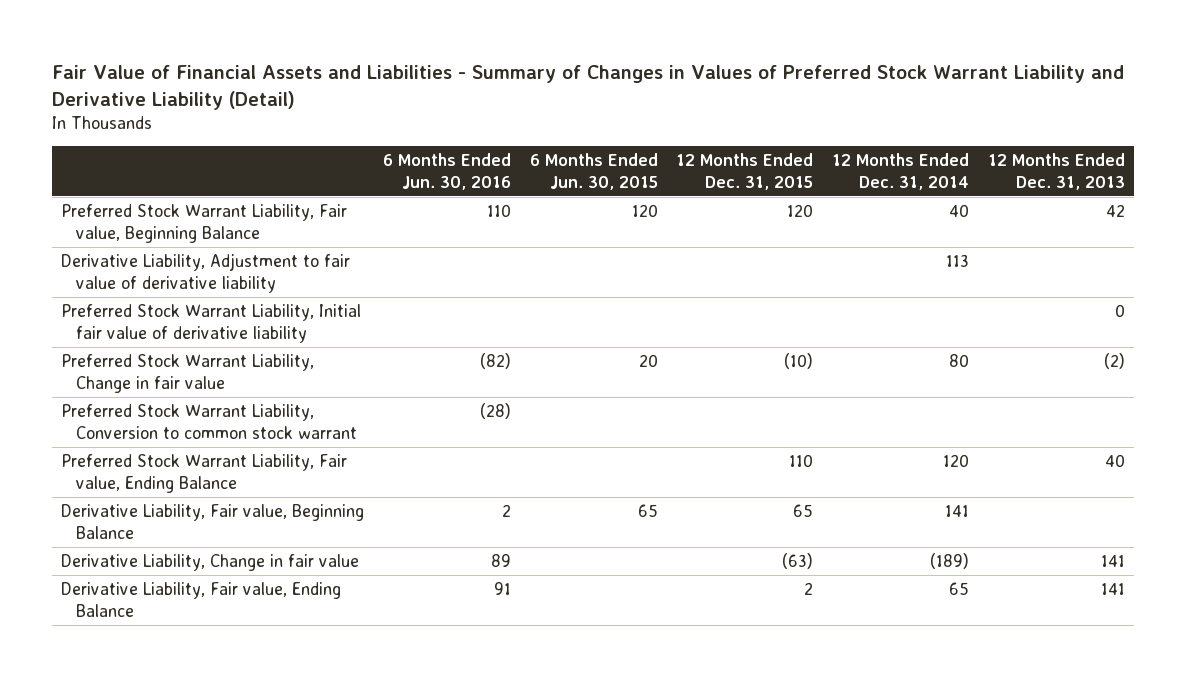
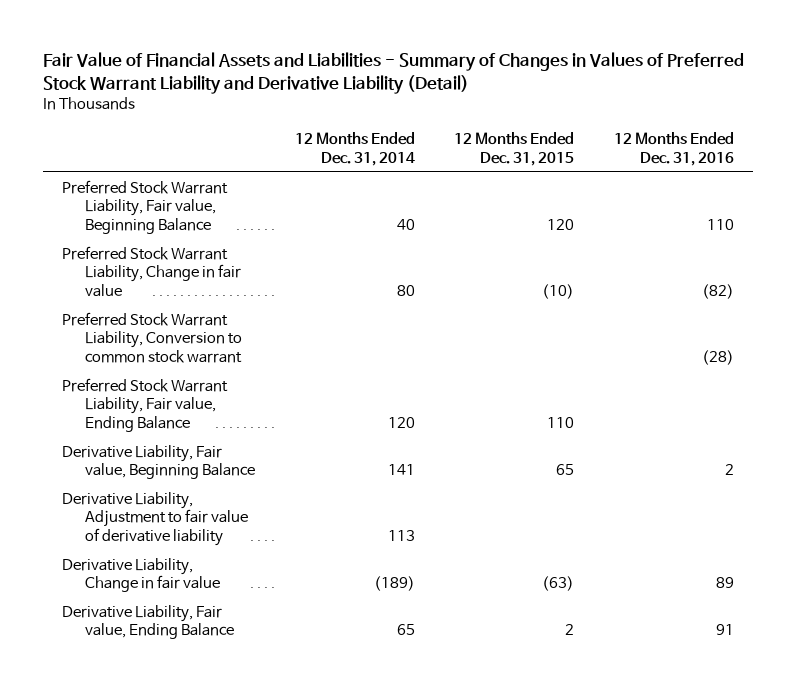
[382,152,511,190] 6 Months Ended Jun. 30, 2016 -> none
[529,152,658,190] 6 Months Ended Jun. 30, 2015 -> none
[987,152,1125,190] 12 Months Ended Dec. 31, 2013 -> none
none -> [613,131,734,166] 12 Months Ended Dec. 31, 2016
[61,303,362,343] Preferred Stock Warrant Liability, Initial fair value of derivative liability -> none
[61,252,351,293] Derivative Liability, Adjustment to fair value of derivative liability -> [62,491,249,547] Derivative Liability, Adjustment to fair value of derivative liability

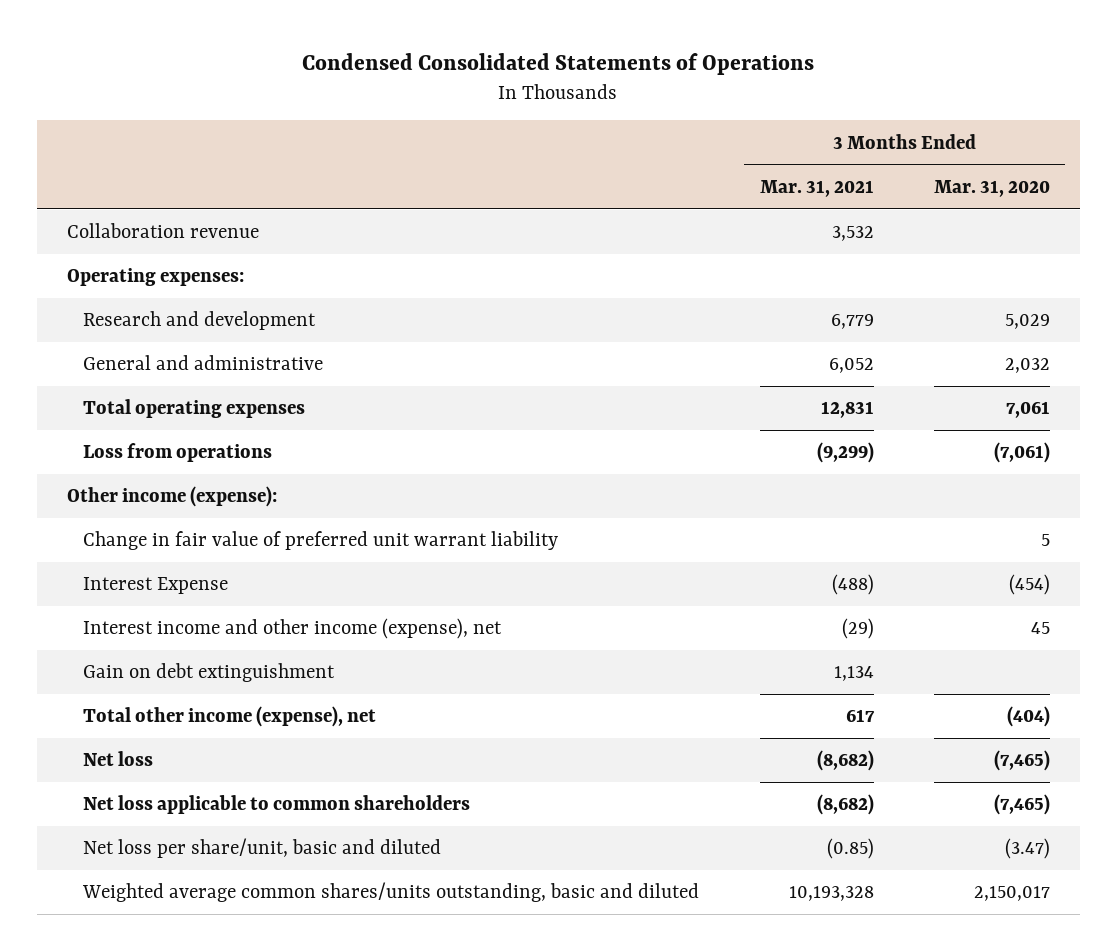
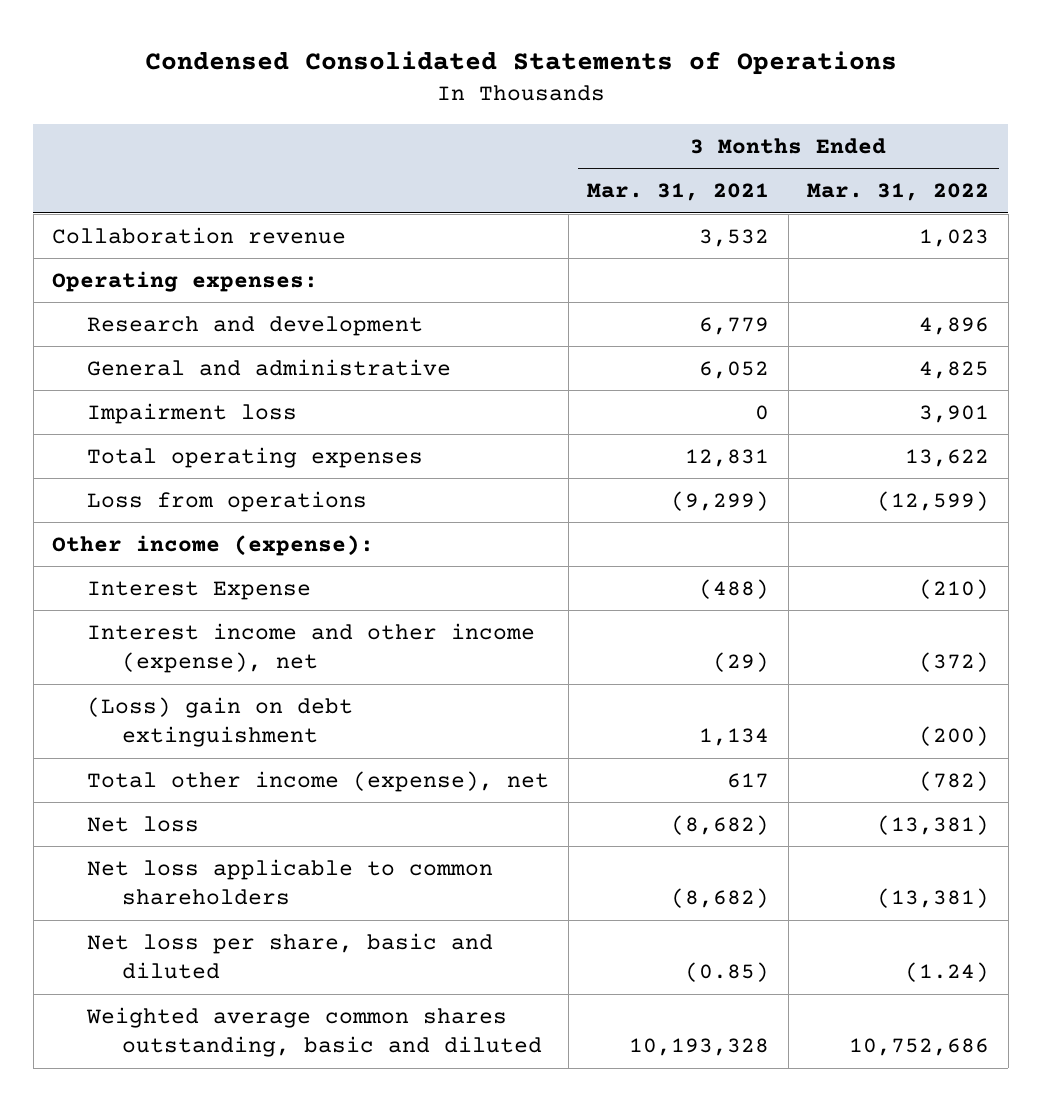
[933,179,1050,197] Mar. 31, 2020 -> none
none -> [807,183,990,202] Mar. 31, 2022
none -> [86,402,297,424] Impairment loss
[83,531,559,551] Change in fair value of preferred unit warrant liability -> none
[83,663,336,683] Gain on debt extinguishment -> [86,696,353,748] (Loss) gain on debt extinguishment
[83,838,442,859] Net loss per share/unit, basic and diluted -> [86,932,493,980] Net loss per share, basic and diluted
[82,882,700,903] Weighted average common shares/units outstanding, basic and diluted -> [85,1006,542,1058] Weighted average common shares outstanding, basic and diluted

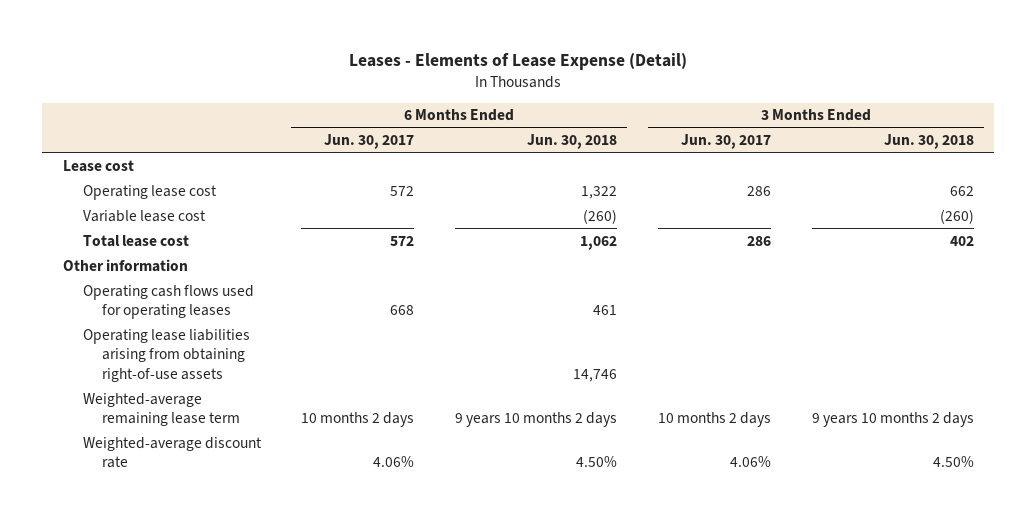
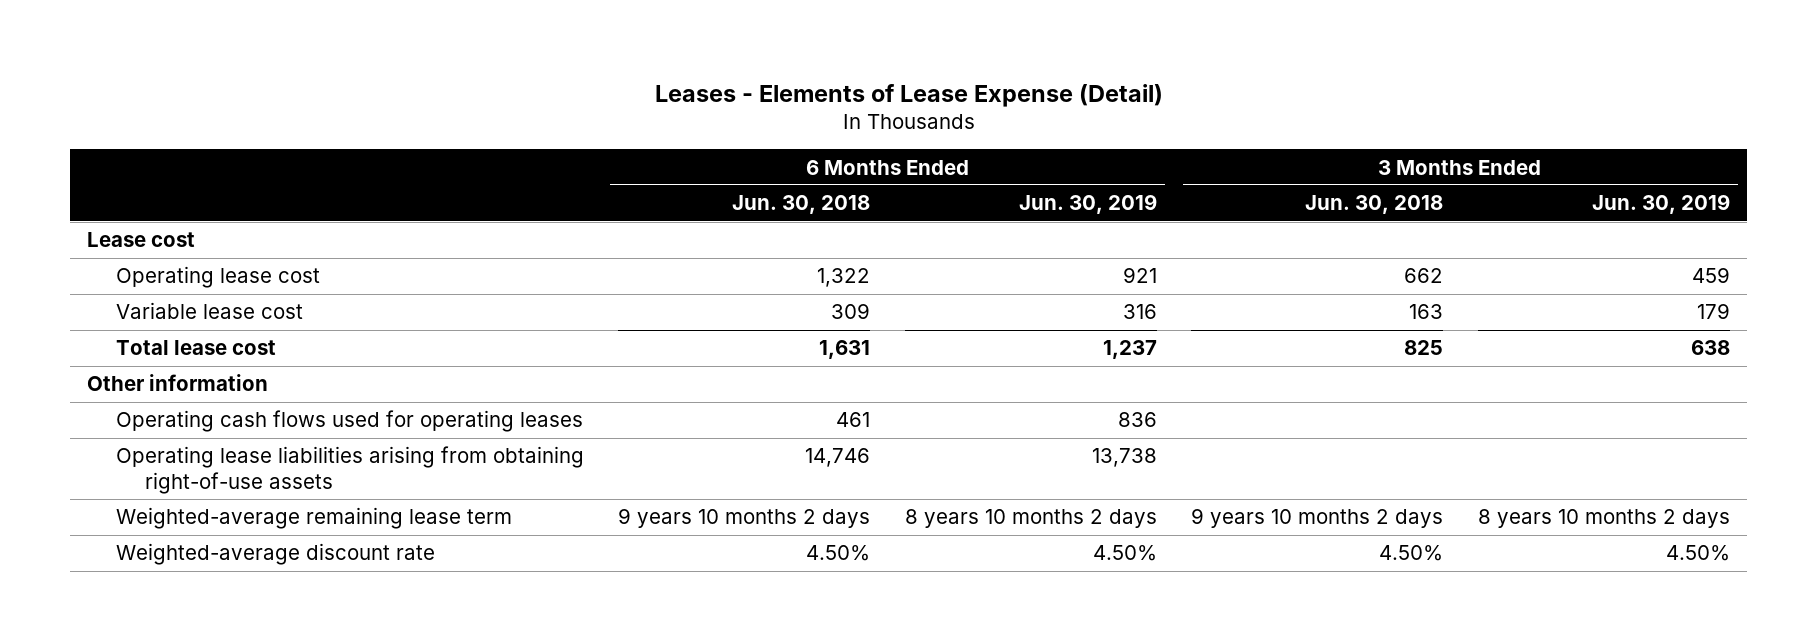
[324,133,415,149] Jun. 30, 2017 -> none
[680,133,771,149] Jun. 30, 2017 -> none
none -> [1018,194,1157,215] Jun. 30, 2019
none -> [1591,194,1730,215] Jun. 30, 2019
[583,208,618,224] (260) -> [831,303,871,320] 309
[939,208,974,224] (260) -> [1409,304,1444,320] 163
[580,235,618,250] 1,062 -> [819,340,871,360] 1,631
[949,235,974,246] 402 -> [1404,340,1444,356] 825

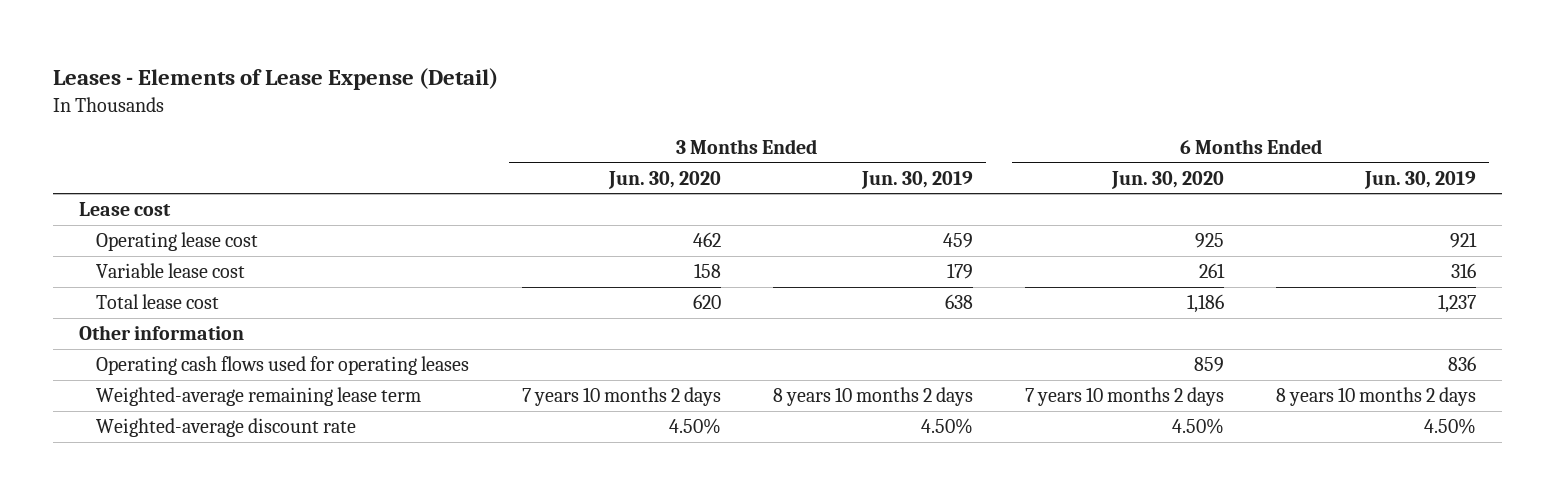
[732,195,871,215] Jun. 30, 2018 -> none
[1305,195,1444,215] Jun. 30, 2018 -> none
none -> [607,170,721,189] Jun. 30, 2020
none -> [1111,170,1225,189] Jun. 30, 2020
[116,446,585,494] Operating lease liabilities arising from obtaining right-of-use assets -> none

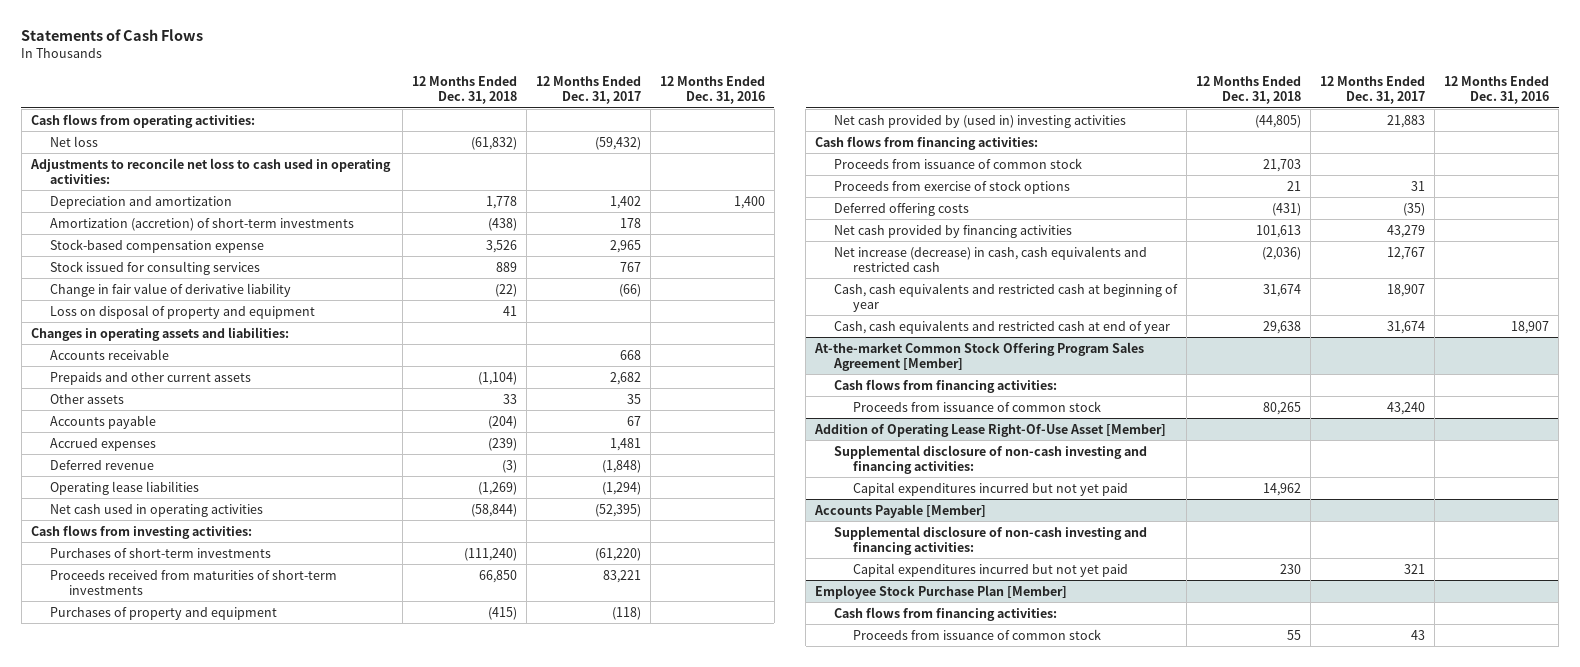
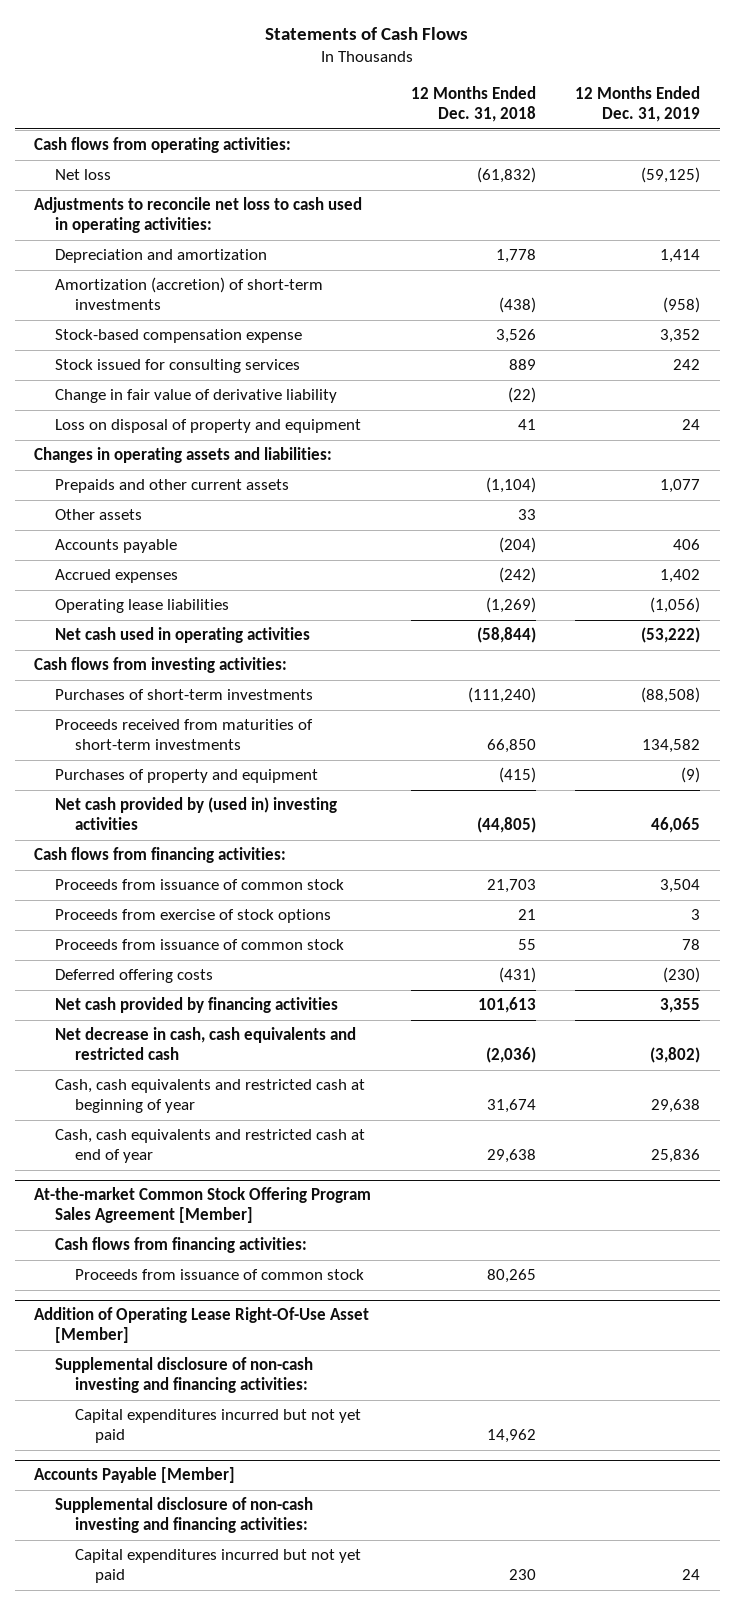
[535,76,641,105] 12 Months Ended Dec. 31, 2017 -> none
[659,76,765,105] 12 Months Ended Dec. 31, 2016 -> none
none -> [575,86,701,123] 12 Months Ended Dec. 31, 2019
[49,348,169,360] Accounts receivable -> none
[49,459,154,470] Deferred revenue -> none
[487,437,517,451] (239) -> [498,567,536,584] (242)
none -> [54,939,344,951] Proceeds from issuance of common stock
[834,245,1148,272] Net increase (decrease) in cash, cash equivalents and restricted cash -> [54,1027,356,1061] Net decrease in cash, cash equivalents and restricted cash
[815,584,1068,599] Employee Stock Purchase Plan [Member] -> none
[834,606,1058,621] Cash flows from financing activities: -> none
[853,628,1102,640] Proceeds from issuance of common stock -> none

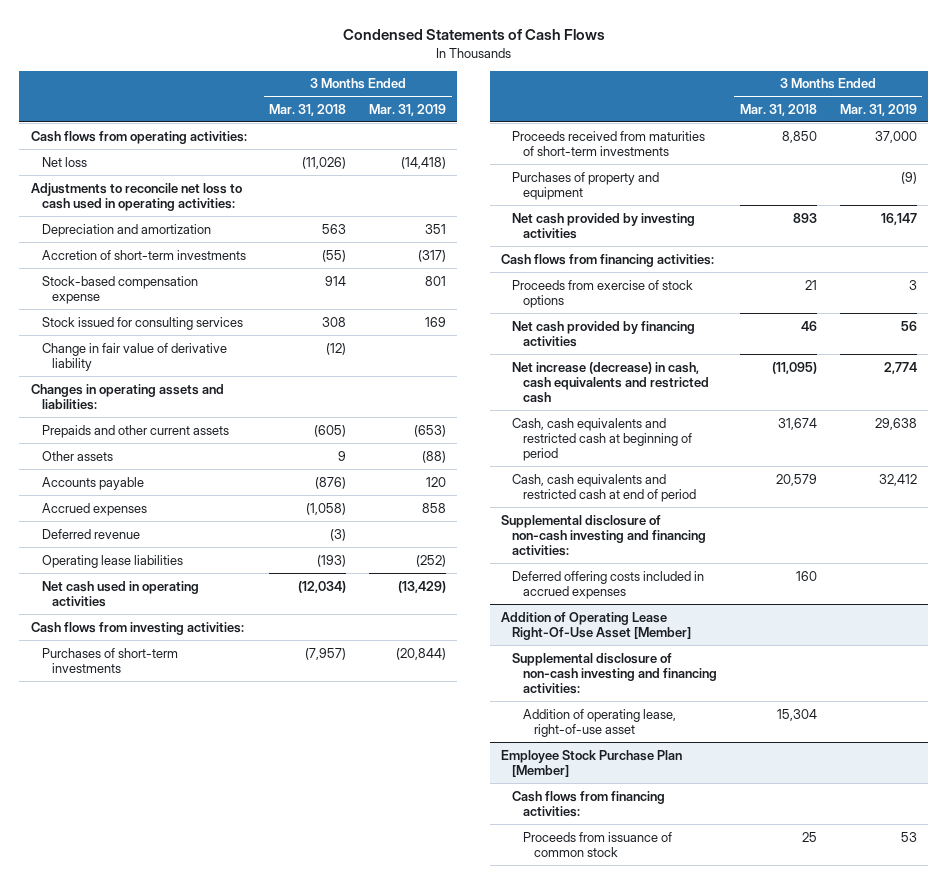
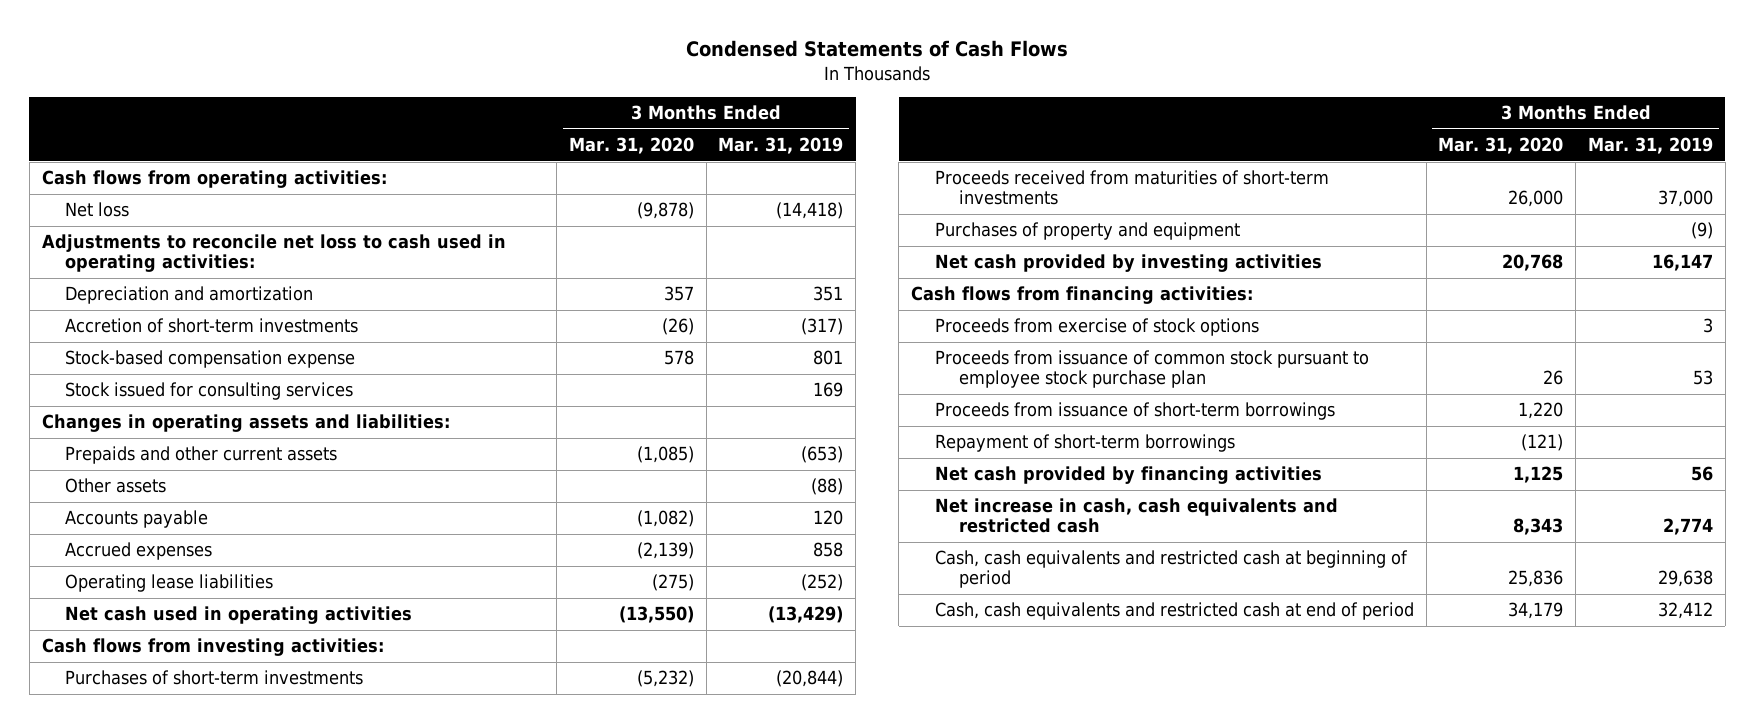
[269,103,347,116] Mar. 31, 2018 -> none
none -> [568,137,694,155] Mar. 31, 2020
[41,342,227,371] Change in fair value of derivative liability -> none
[41,528,140,539] Deferred revenue -> none
none -> [934,350,1369,389] Proceeds from issuance of common stock pursuant to employee stock purchase plan
none -> [934,402,1335,421] Proceeds from issuance of short-term borrowings
none -> [934,434,1235,453] Repayment of short-term borrowings
[512,361,710,404] Net increase (decrease) in cash, cash equivalents and restricted cash -> [934,498,1338,534] Net increase in cash, cash equivalents and restricted cash
[501,514,707,557] Supplemental disclosure of non-cash investing and financing activities: -> none
[512,570,705,599] Deferred offering costs included in accrued expenses -> none
[501,611,692,640] Addition of Operating Lease Right-Of-Use Asset [Member] -> none
[512,652,718,695] Supplemental disclosure of non-cash investing and financing activities: -> none
[523,708,677,737] Addition of operating lease, right-of-use asset -> none
[501,749,683,777] Employee Stock Purchase Plan [Member] -> none
[512,790,666,817] Cash flows from financing activities: -> none
[523,831,673,857] Proceeds from issuance of common stock -> none

